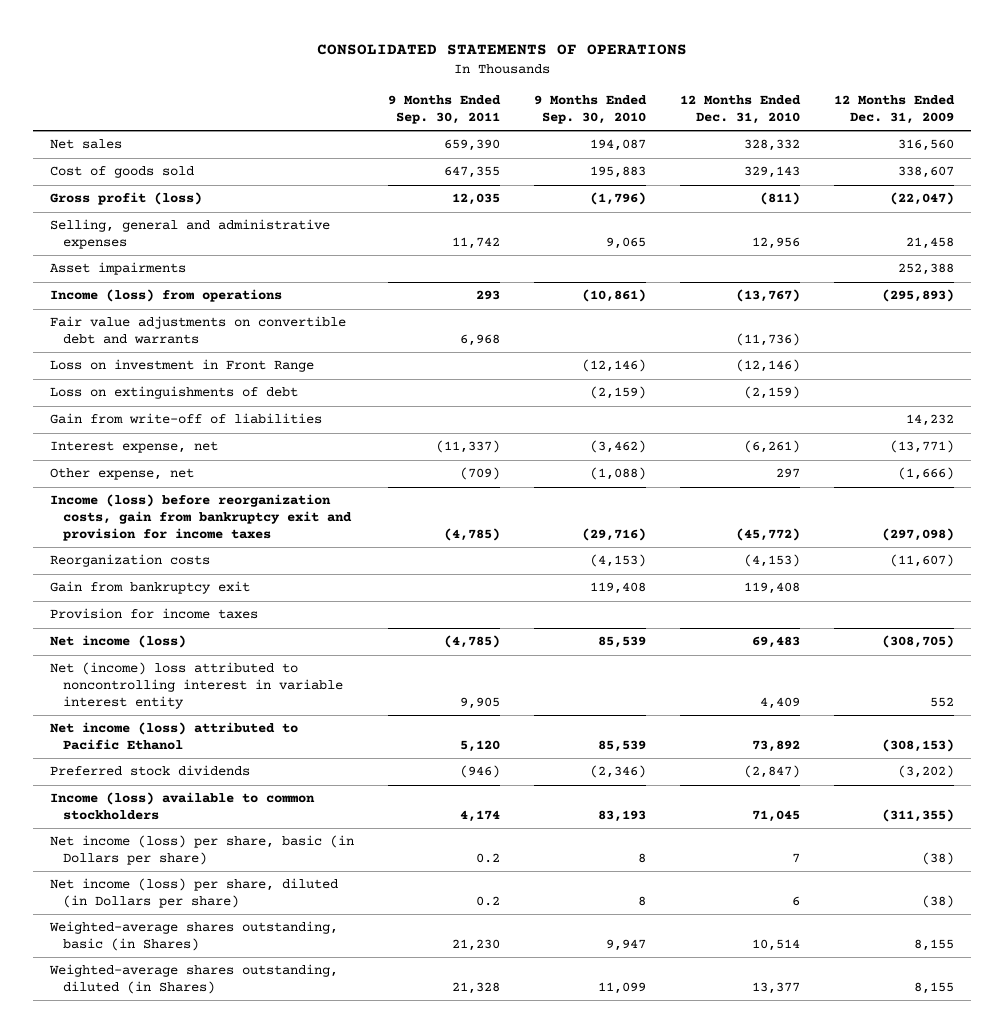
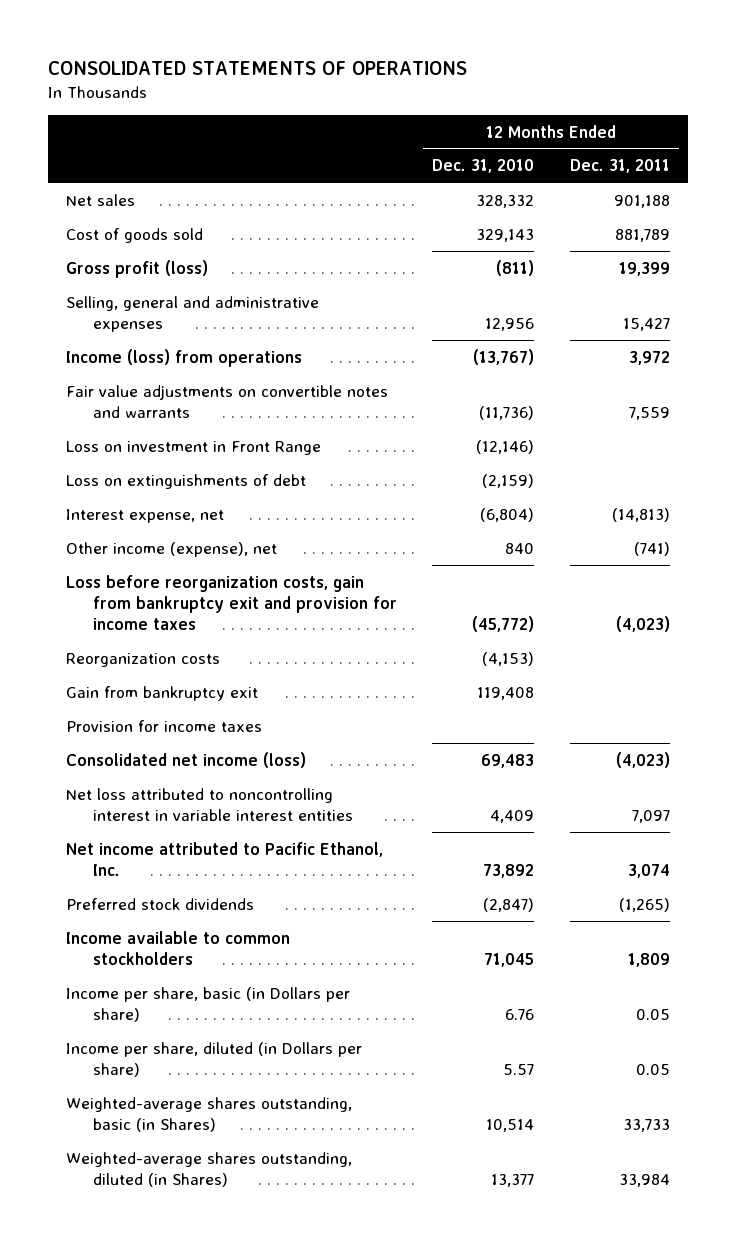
[387,95,501,124] 9 Months Ended Sep. 30, 2011 -> none
[533,95,647,124] 9 Months Ended Sep. 30, 2010 -> none
[833,95,955,124] 12 Months Ended Dec. 31, 2009 -> none
none -> [569,159,670,174] Dec. 31, 2011
[49,262,186,276] Asset impairments -> none
[49,316,346,345] Fair value adjustments on convertible debt and warrants -> [65,384,388,418] Fair value adjustments on convertible notes and warrants
[49,413,322,425] Gain from write-off of liabilities -> none
[743,440,800,454] (6,261) -> [480,507,535,522] (6,804)
[49,468,194,481] Other expense, net -> [65,541,277,557] Other income (expense), net
[775,468,800,479] 297 -> [505,542,535,554] 840
[49,494,353,541] Income (loss) before reorganization costs, gain from bankruptcy exit and provision for income taxes -> [65,574,397,631] Loss before reorganization costs, gain from bankruptcy exit and provision for income taxes
[49,635,186,649] Net income (loss) -> [65,751,306,768] Consolidated net income (loss)
[49,662,344,709] Net (income) loss attributed to noncontrolling interest in variable interest entity -> [65,787,353,821] Net loss attributed to noncontrolling interest in variable interest entities
[49,722,298,751] Net income (loss) attributed to Pacific Ethanol -> [65,841,383,876] Net income attributed to Pacific Ethanol, Inc.
[49,792,315,821] Income (loss) available to common stockholders -> [65,930,290,965] Income available to common stockholders
[49,835,354,866] Net income (loss) per share, basic (in Dollars per share) -> [65,986,350,1022] Income per share, basic (in Dollars per share)
[791,853,800,864] 7 -> [505,1008,535,1020] 6.76
[49,878,338,909] Net income (loss) per share, diluted (in Dollars per share) -> [65,1041,362,1077] Income per share, diluted (in Dollars per share)
[791,896,800,907] 6 -> [503,1063,535,1075] 5.57

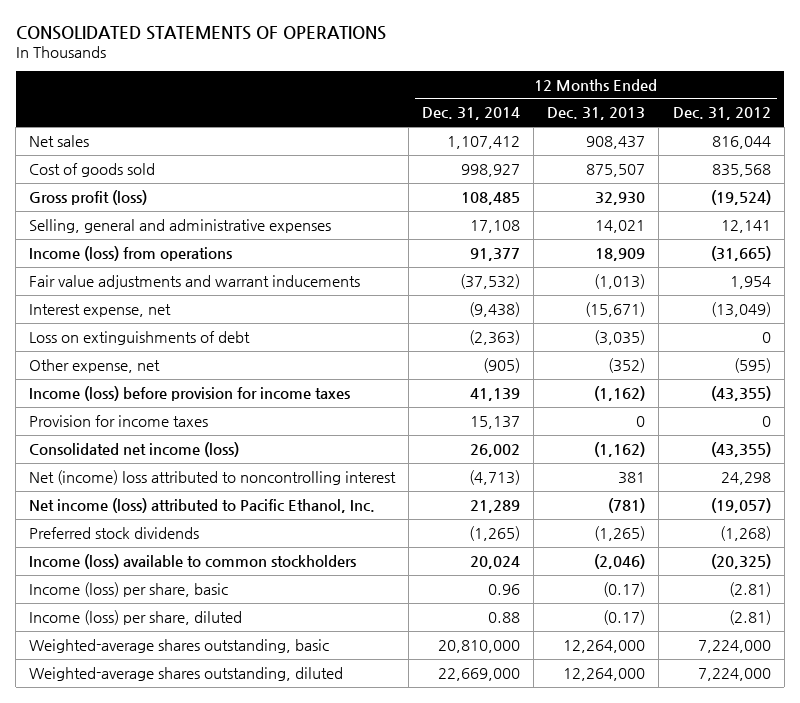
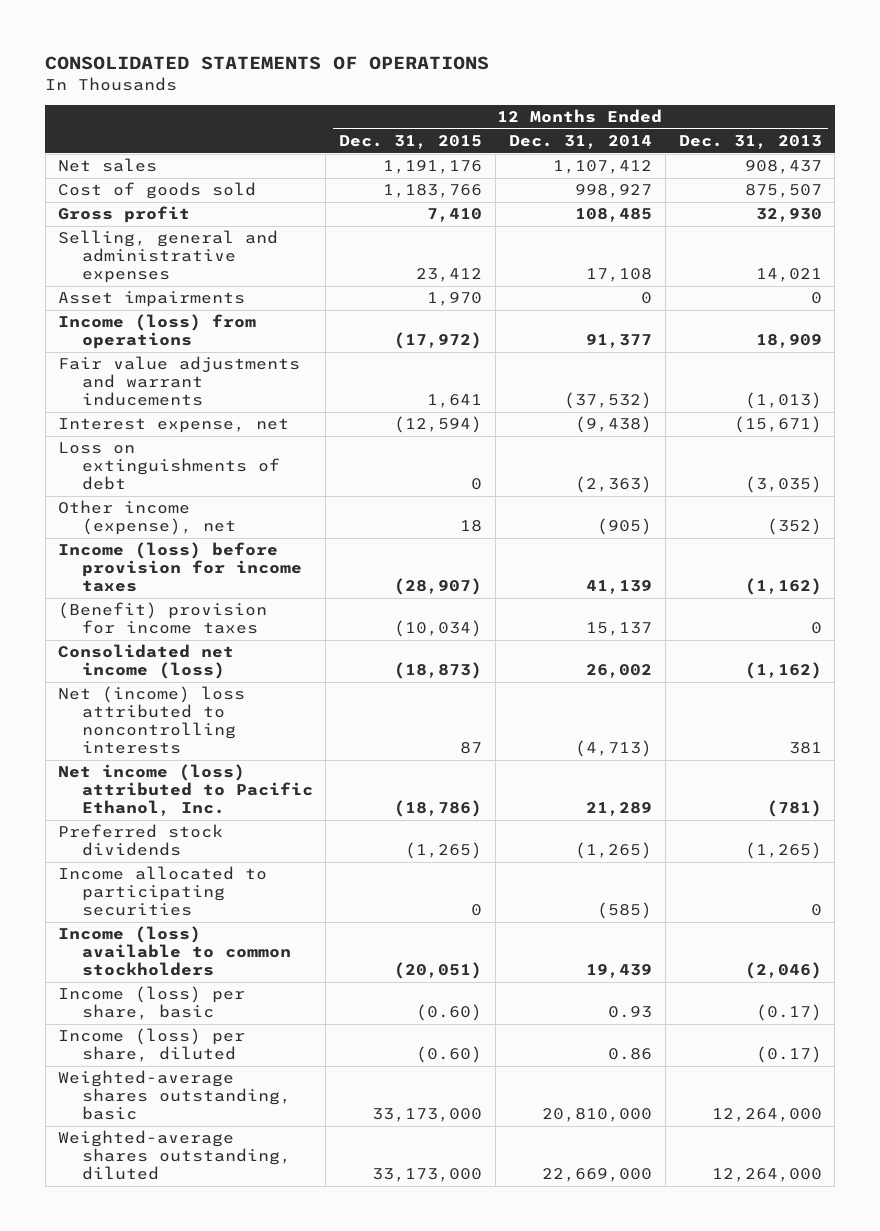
[672,107,771,121] Dec. 31, 2012 -> none
none -> [339,135,483,150] Dec. 31, 2015
[29,189,148,205] Gross profit (loss) -> [58,206,191,224] Gross profit
none -> [58,291,246,308] Asset impairments
[29,358,161,373] Other expense, net -> [58,500,236,536] Other income (expense), net
[29,414,209,427] Provision for income taxes -> [58,602,268,635] (Benefit) provision for income taxes
[29,469,397,485] Net (income) loss attributed to noncontrolling interest -> [58,686,246,755] Net (income) loss attributed to noncontrolling interests
none -> [58,866,268,917] Income allocated to participating securities
[470,555,521,569] 20,024 -> [585,964,652,979] 19,439
[488,583,521,595] 0.96 -> [607,1006,652,1019] 0.93
[488,611,521,623] 0.88 -> [607,1048,652,1061] 0.86

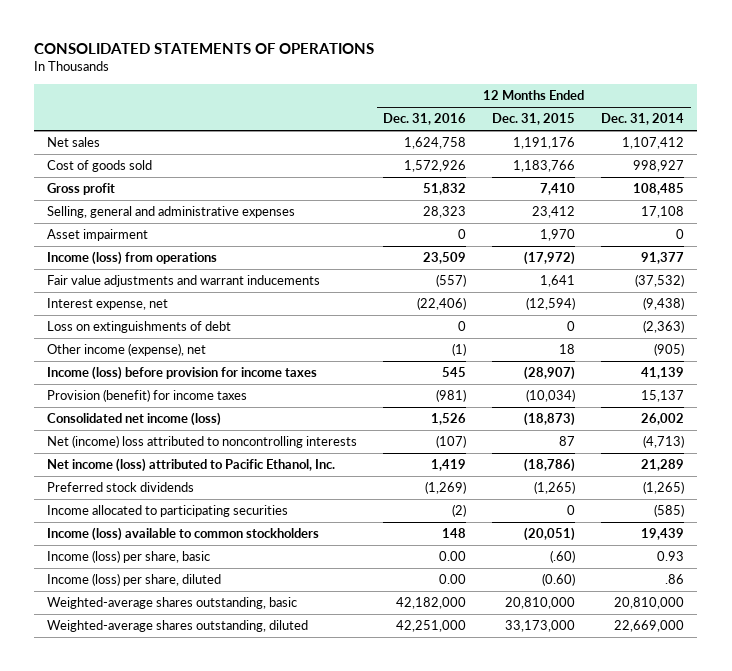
[678,135,822,150] Dec. 31, 2013 -> none
none -> [383,113,467,126] Dec. 31, 2016
[58,291,246,308] Asset impairments -> [47,229,149,242] Asset impairment
[58,602,268,635] (Benefit) provision for income taxes -> [47,389,248,403] Provision (benefit) for income taxes
[416,1004,483,1022] (0.60) -> [550,550,576,564] (.60)
[607,1048,652,1061] 0.86 -> [665,574,685,585] .86
[372,1108,483,1123] 33,173,000 -> [505,597,576,610] 20,810,000

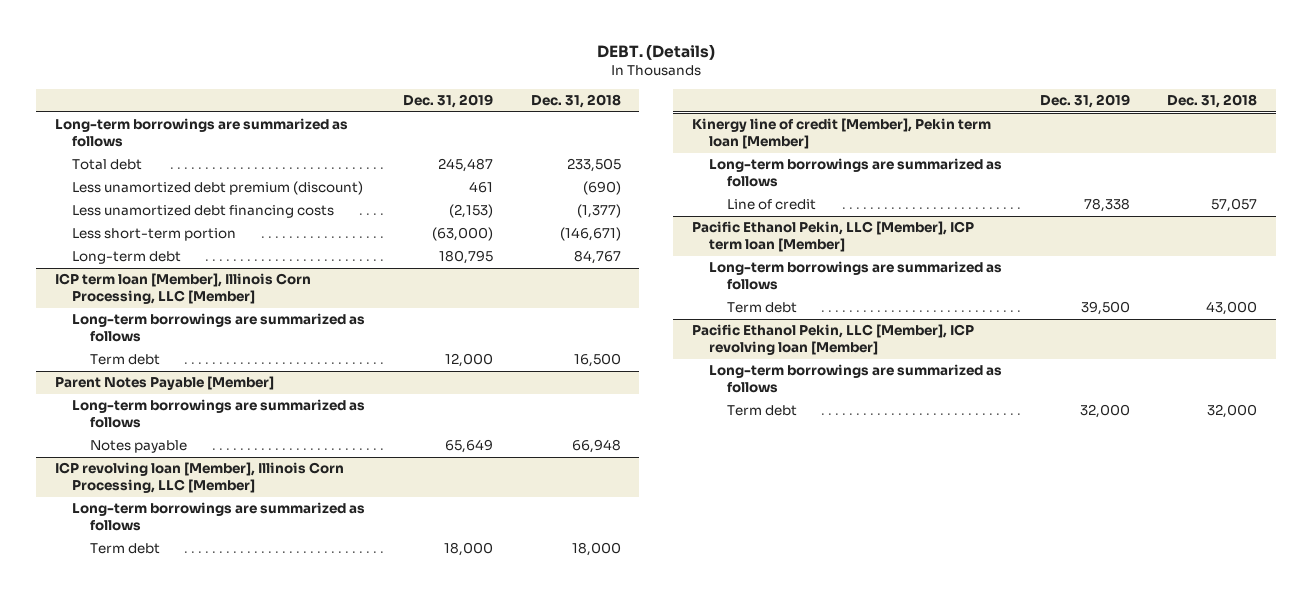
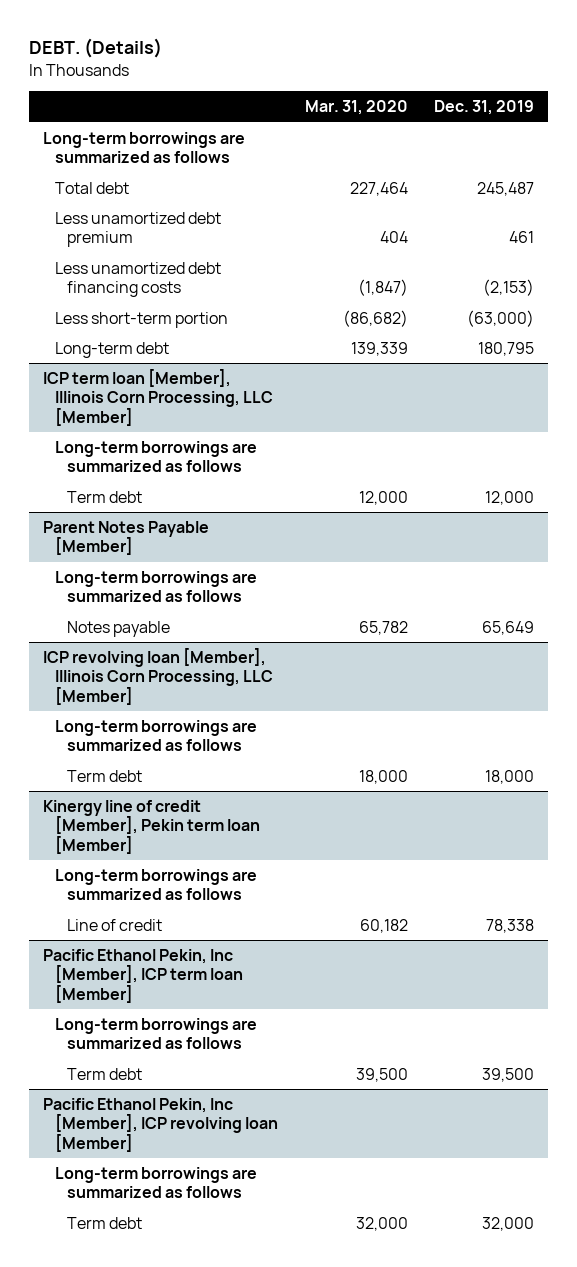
[530,94,621,109] Dec. 31, 2018 -> none
none -> [304,100,408,116] Mar. 31, 2020
[72,181,364,196] Less unamortized debt premium (discount) -> [55,211,222,248] Less unamortized debt premium
[691,221,974,252] Pacific Ethanol Pekin, LLC [Member], ICP term loan [Member] -> [42,948,244,1003] Pacific Ethanol Pekin, Inc [Member], ICP term loan [Member]
[691,324,974,355] Pacific Ethanol Pekin, LLC [Member], ICP revolving loan [Member] -> [42,1097,279,1152] Pacific Ethanol Pekin, Inc [Member], ICP revolving loan [Member]

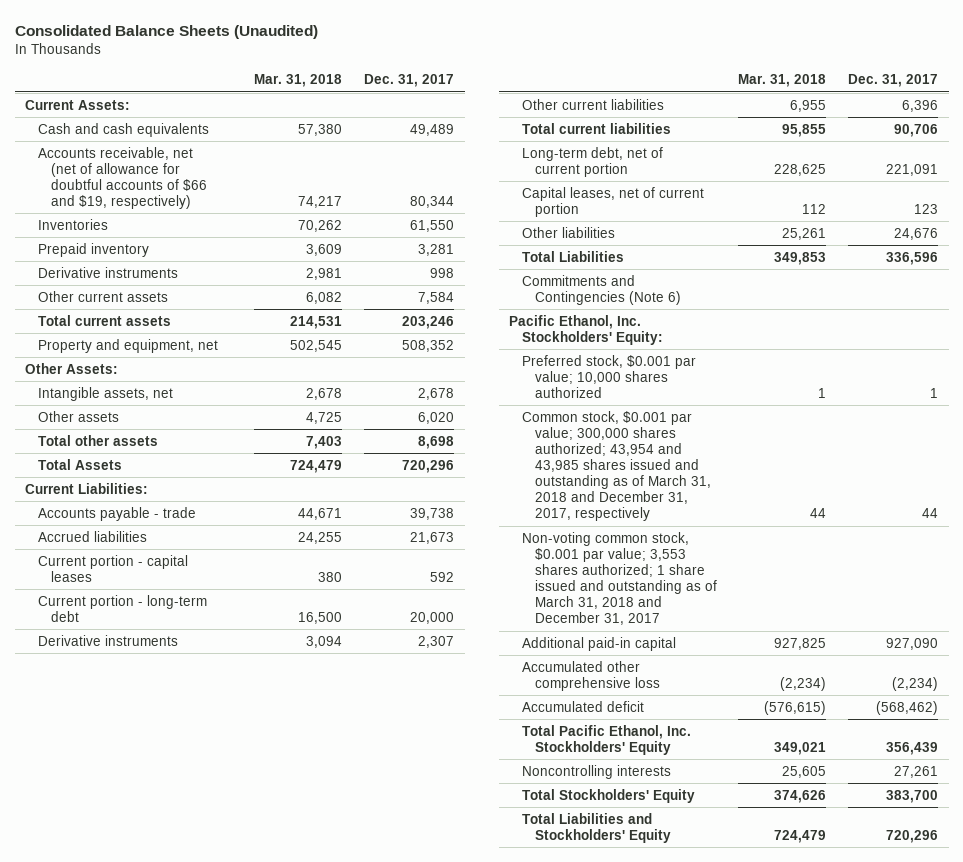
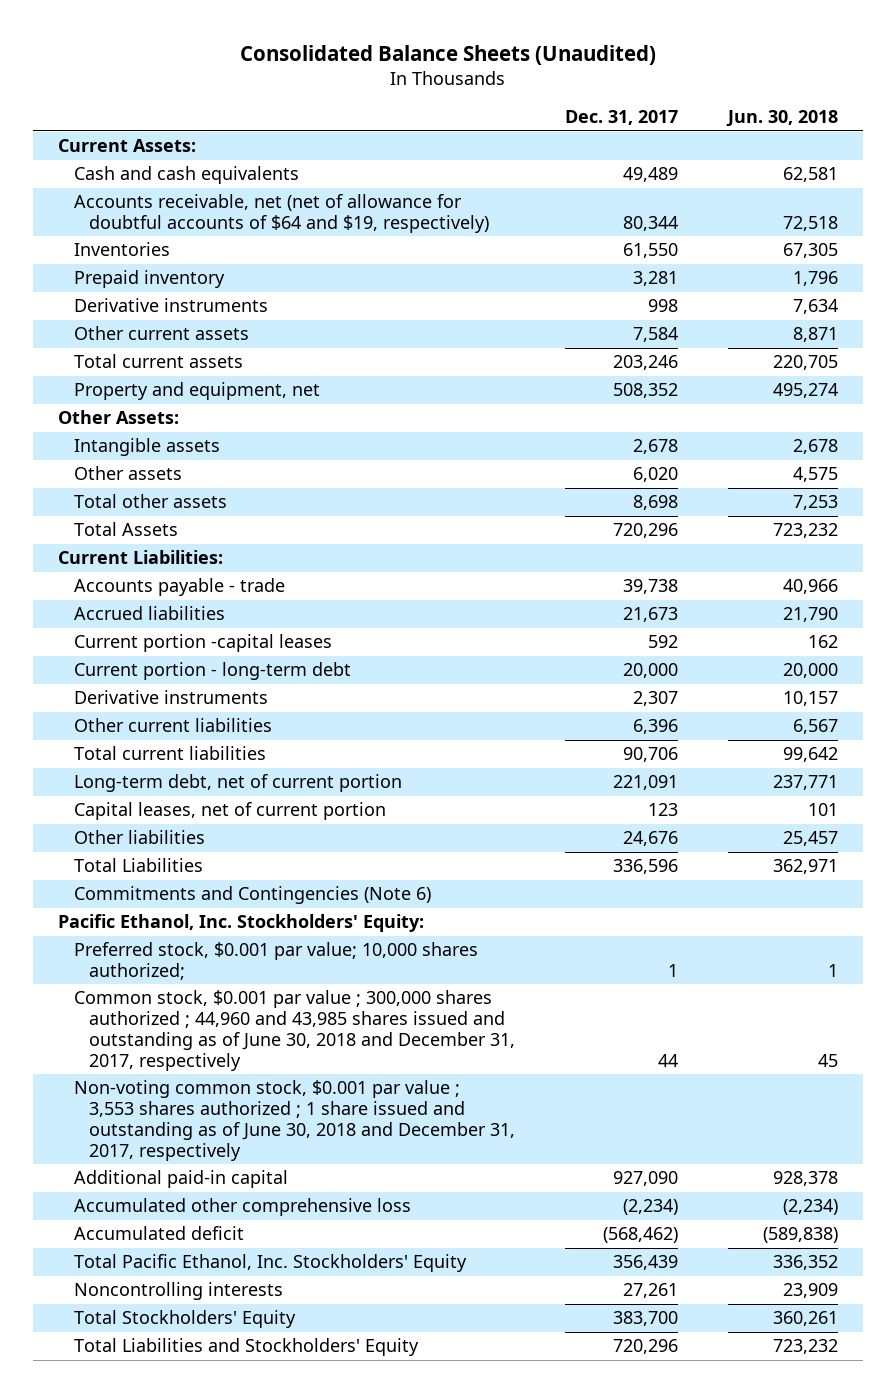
[254,74,343,88] Mar. 31, 2018 -> none
none -> [725,110,838,128] Jun. 30, 2018
[38,146,207,210] Accounts receivable, net (net of allowance for doubtful accounts of $66 and $19, respectively) -> [73,194,489,234] Accounts receivable, net (net of allowance for doubtful accounts of $64 and $19, respectively)
[38,386,174,401] Intangible assets, net -> [73,438,220,457] Intangible assets
[38,554,189,582] Current portion - capital leases -> [73,634,332,653] Current portion -capital leases
[522,354,697,398] Preferred stock, $0.001 par value; 10,000 shares authorized -> [73,942,478,981] Preferred stock, $0.001 par value; 10,000 shares authorized;
[522,410,711,522] Common stock, $0.001 par value; 300,000 shares authorized; 43,954 and 43,985 shares issued and outstanding as of March 31, 2018 and December 31, 2017, respectively -> [73,990,515,1071] Common stock, $0.001 par value ; 300,000 shares authorized ; 44,960 and 43,985 shares issued and outstanding as of June 30, 2018 and December 31, 2017, respectively
[522,531,717,626] Non-voting common stock, $0.001 par value; 3,553 shares authorized; 1 share issued and outstanding as of March 31, 2018 and December 31, 2017 -> [73,1080,515,1161] Non-voting common stock, $0.001 par value ; 3,553 shares authorized ; 1 share issued and outstanding as of June 30, 2018 and December 31, 2017, respectively

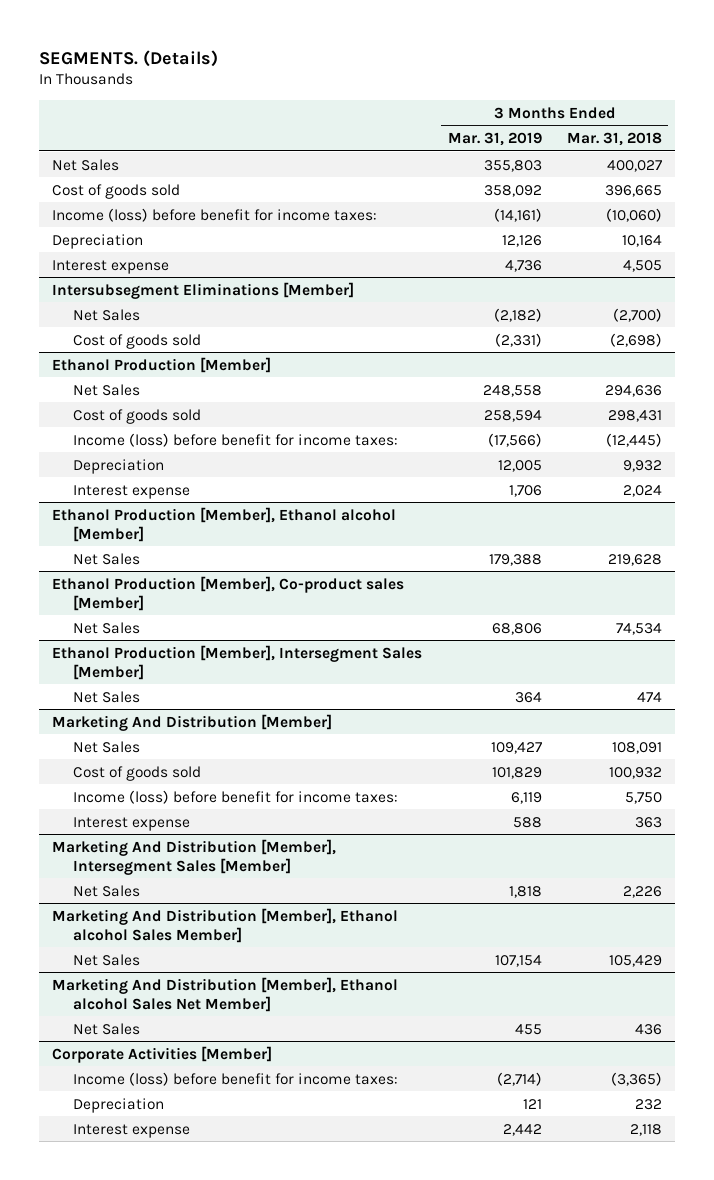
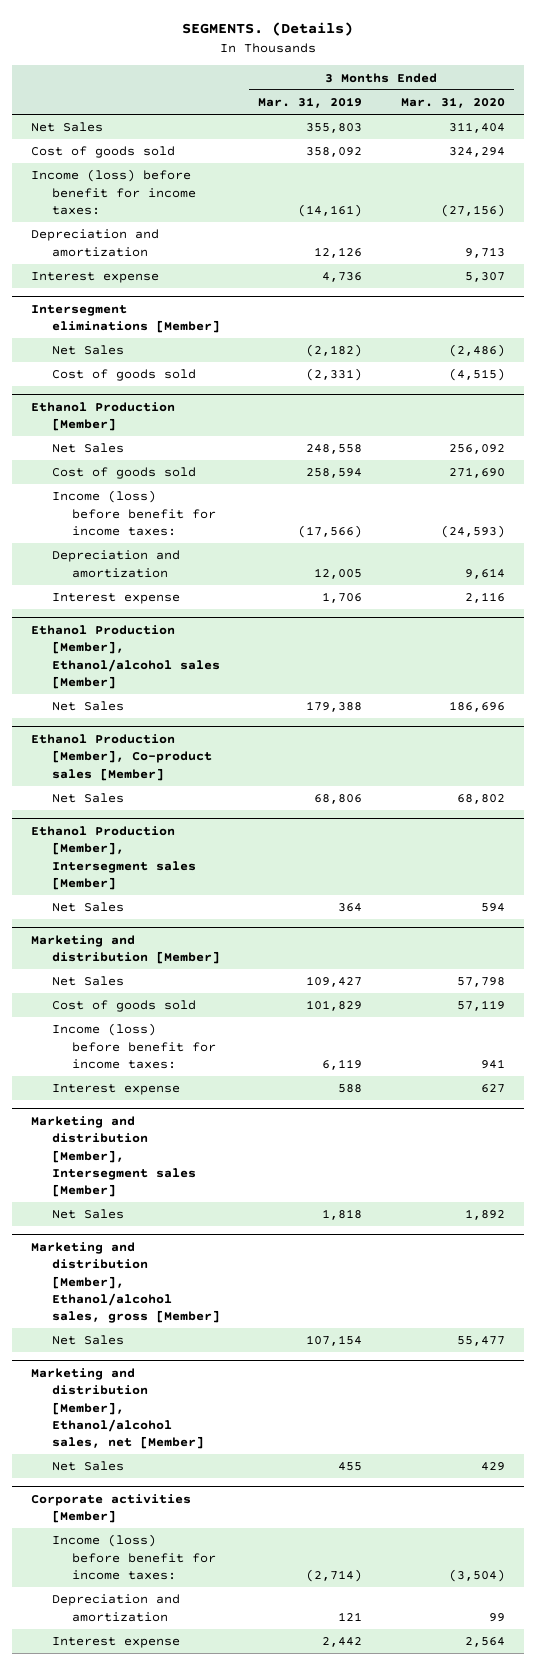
[567,131,663,146] Mar. 31, 2018 -> none
none -> [400,97,505,109] Mar. 31, 2020
[52,233,144,249] Depreciation -> [31,229,160,257] Depreciation and amortization
[52,281,355,299] Intersubsegment Eliminations [Member] -> [31,304,220,334] Intersegment eliminations [Member]
[72,458,164,474] Depreciation -> [51,550,180,578] Depreciation and amortization
[52,506,397,542] Ethanol Production [Member], Ethanol alcohol [Member] -> [31,624,220,689] Ethanol Production [Member], Ethanol/alcohol sales [Member]
[52,644,423,680] Ethanol Production [Member], Intersegment Sales [Member] -> [31,825,196,890] Ethanol Production [Member], Intersegment sales [Member]
[52,713,333,731] Marketing And Distribution [Member] -> [31,934,220,965] Marketing and distribution [Member]
[52,838,337,875] Marketing And Distribution [Member], Intersegment Sales [Member] -> [31,1115,196,1198] Marketing and distribution [Member], Intersegment sales [Member]
[52,907,399,943] Marketing And Distribution [Member], Ethanol alcohol Sales Member] -> [31,1241,220,1324] Marketing and distribution [Member], Ethanol/alcohol sales, gross [Member]
[52,976,399,1012] Marketing And Distribution [Member], Ethanol alcohol Sales Net Member] -> [31,1367,204,1450] Marketing and distribution [Member], Ethanol/alcohol sales, net [Member]
[52,1045,273,1063] Corporate Activities [Member] -> [31,1493,192,1524] Corporate activities [Member]
[72,1097,164,1113] Depreciation -> [51,1594,180,1622] Depreciation and amortization

